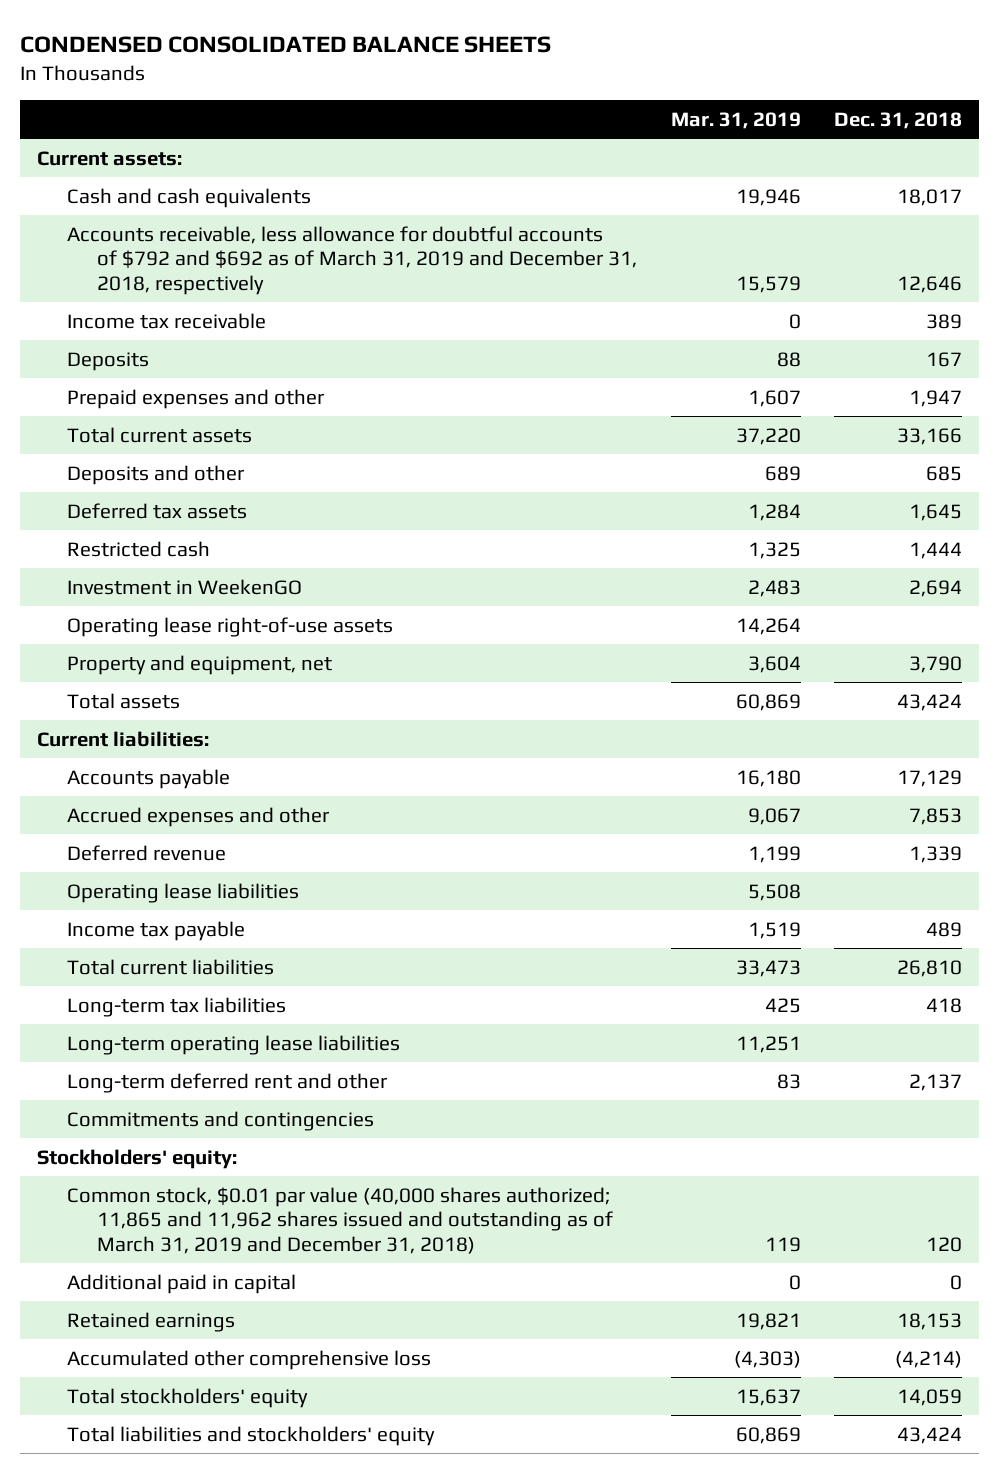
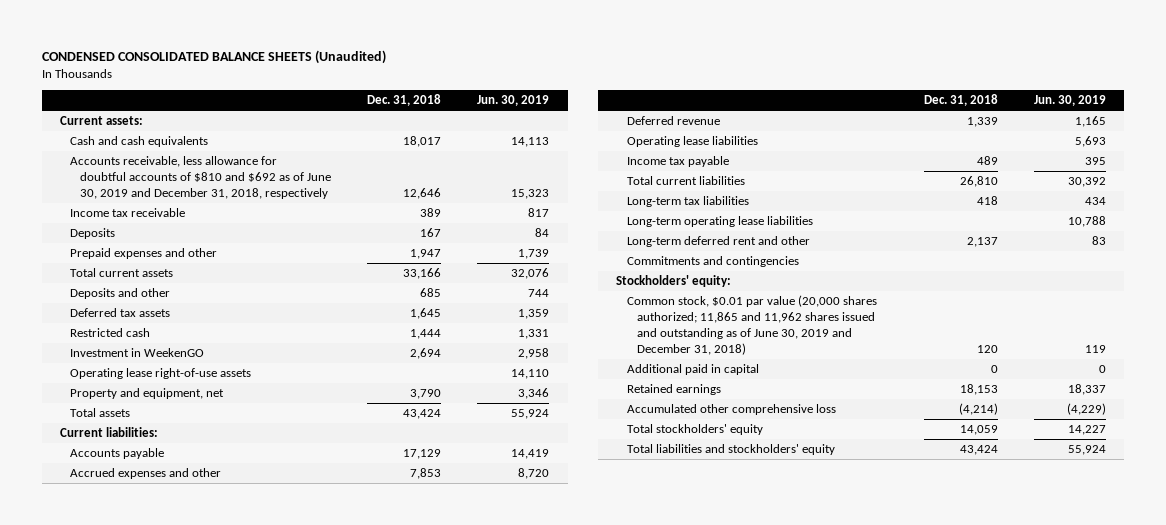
[20,35,552,53] CONDENSED CONSOLIDATED BALANCE SHEETS -> [41,50,386,65] CONDENSED CONSOLIDATED BALANCE SHEETS (Unaudited)
[670,111,801,129] Mar. 31, 2019 -> none
none -> [477,95,550,107] Jun. 30, 2019
[66,225,637,295] Accounts receivable, less allowance for doubtful accounts of $792 and $692 as of March 31, 2019 and December 31, 2018, respectively -> [70,156,332,200] Accounts receivable, less allowance for doubtful accounts of $810 and $692 as of June 30, 2019 and December 31, 2018, respectively
[66,1186,613,1254] Common stock, $0.01 par value (40,000 shares authorized; 11,865 and 11,962 shares issued and outstanding as of March 31, 2019 and December 31, 2018) -> [626,295,877,356] Common stock, $0.01 par value (20,000 shares authorized; 11,865 and 11,962 shares issued and outstanding as of June 30, 2019 and December 31, 2018)

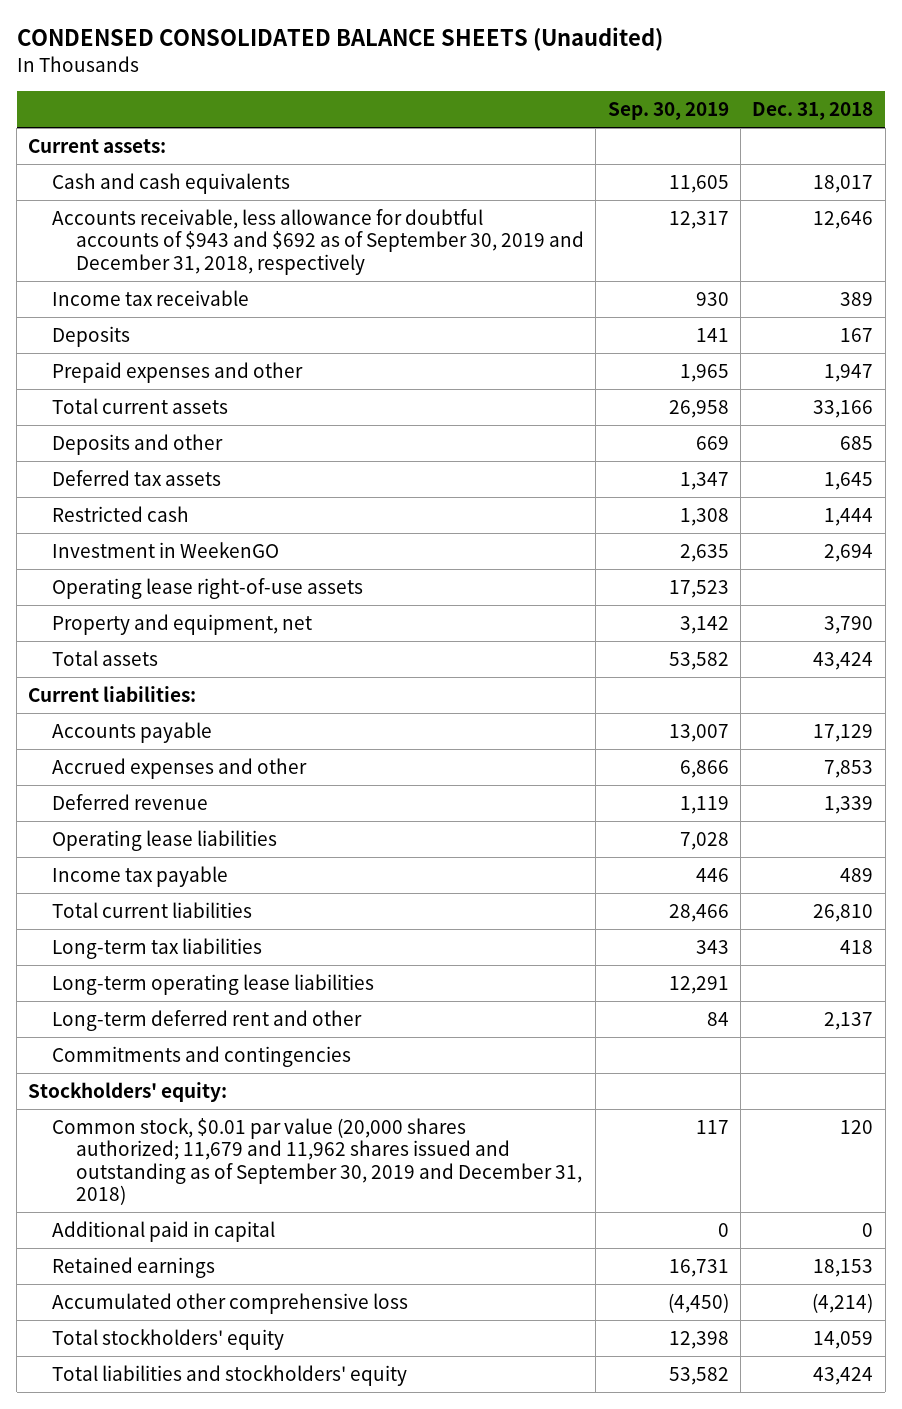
[477,95,550,107] Jun. 30, 2019 -> none
none -> [607,102,729,121] Sep. 30, 2019
[70,156,332,200] Accounts receivable, less allowance for doubtful accounts of $810 and $692 as of June 30, 2019 and December 31, 2018, respectively -> [52,208,584,275] Accounts receivable, less allowance for doubtful accounts of $943 and $692 as of September 30, 2019 and December 31, 2018, respectively
[626,295,877,356] Common stock, $0.01 par value (20,000 shares authorized; 11,865 and 11,962 shares issued and outstanding as of June 30, 2019 and December 31, 2018) -> [52,1117,582,1206] Common stock, $0.01 par value (20,000 shares authorized; 11,679 and 11,962 shares issued and outstanding as of September 30, 2019 and December 31, 2018)

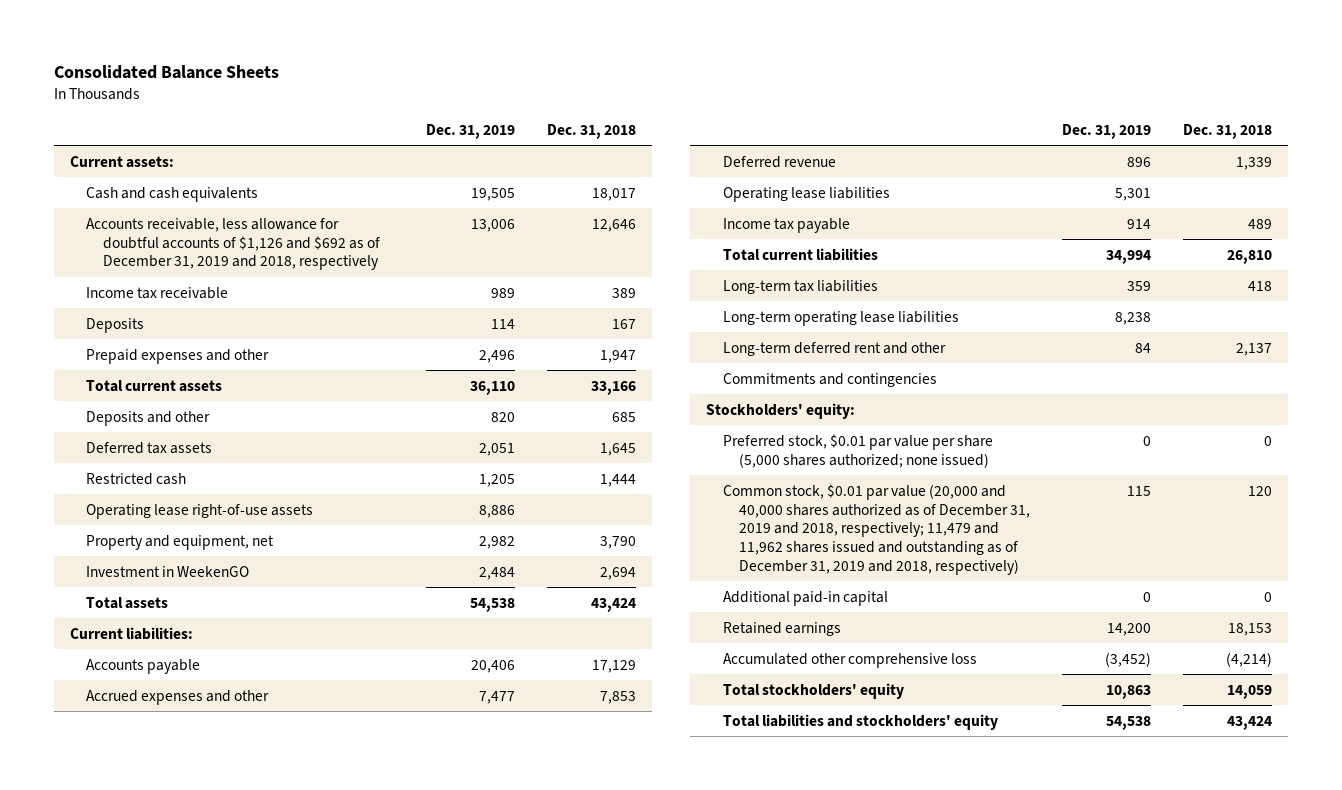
[16,27,663,52] CONDENSED CONSOLIDATED BALANCE SHEETS (Unaudited) -> [53,64,279,79] Consolidated Balance Sheets
[607,102,729,121] Sep. 30, 2019 -> none
none -> [425,123,515,139] Dec. 31, 2019
[52,208,584,275] Accounts receivable, less allowance for doubtful accounts of $943 and $692 as of September 30, 2019 and December 31, 2018, respectively -> [86,217,380,271] Accounts receivable, less allowance for doubtful accounts of $1,126 and $692 as of December 31, 2019 and 2018, respectively
[52,541,280,558] Investment in WeekenGO -> [86,565,250,577] Investment in WeekenGO
none -> [722,433,993,468] Preferred stock, $0.01 par value per share (5,000 shares authorized; none issued)
[52,1117,582,1206] Common stock, $0.01 par value (20,000 shares authorized; 11,679 and 11,962 shares issued and outstanding as of September 30, 2019 and December 31, 2018) -> [722,483,1031,576] Common stock, $0.01 par value (20,000 and 40,000 shares authorized as of December 31, 2019 and 2018, respectively; 11,479 and 11,962 shares issued and outstanding as of December 31, 2019 and 2018, respectively)
[52,1220,276,1242] Additional paid in capital -> [722,590,888,606] Additional paid-in capital

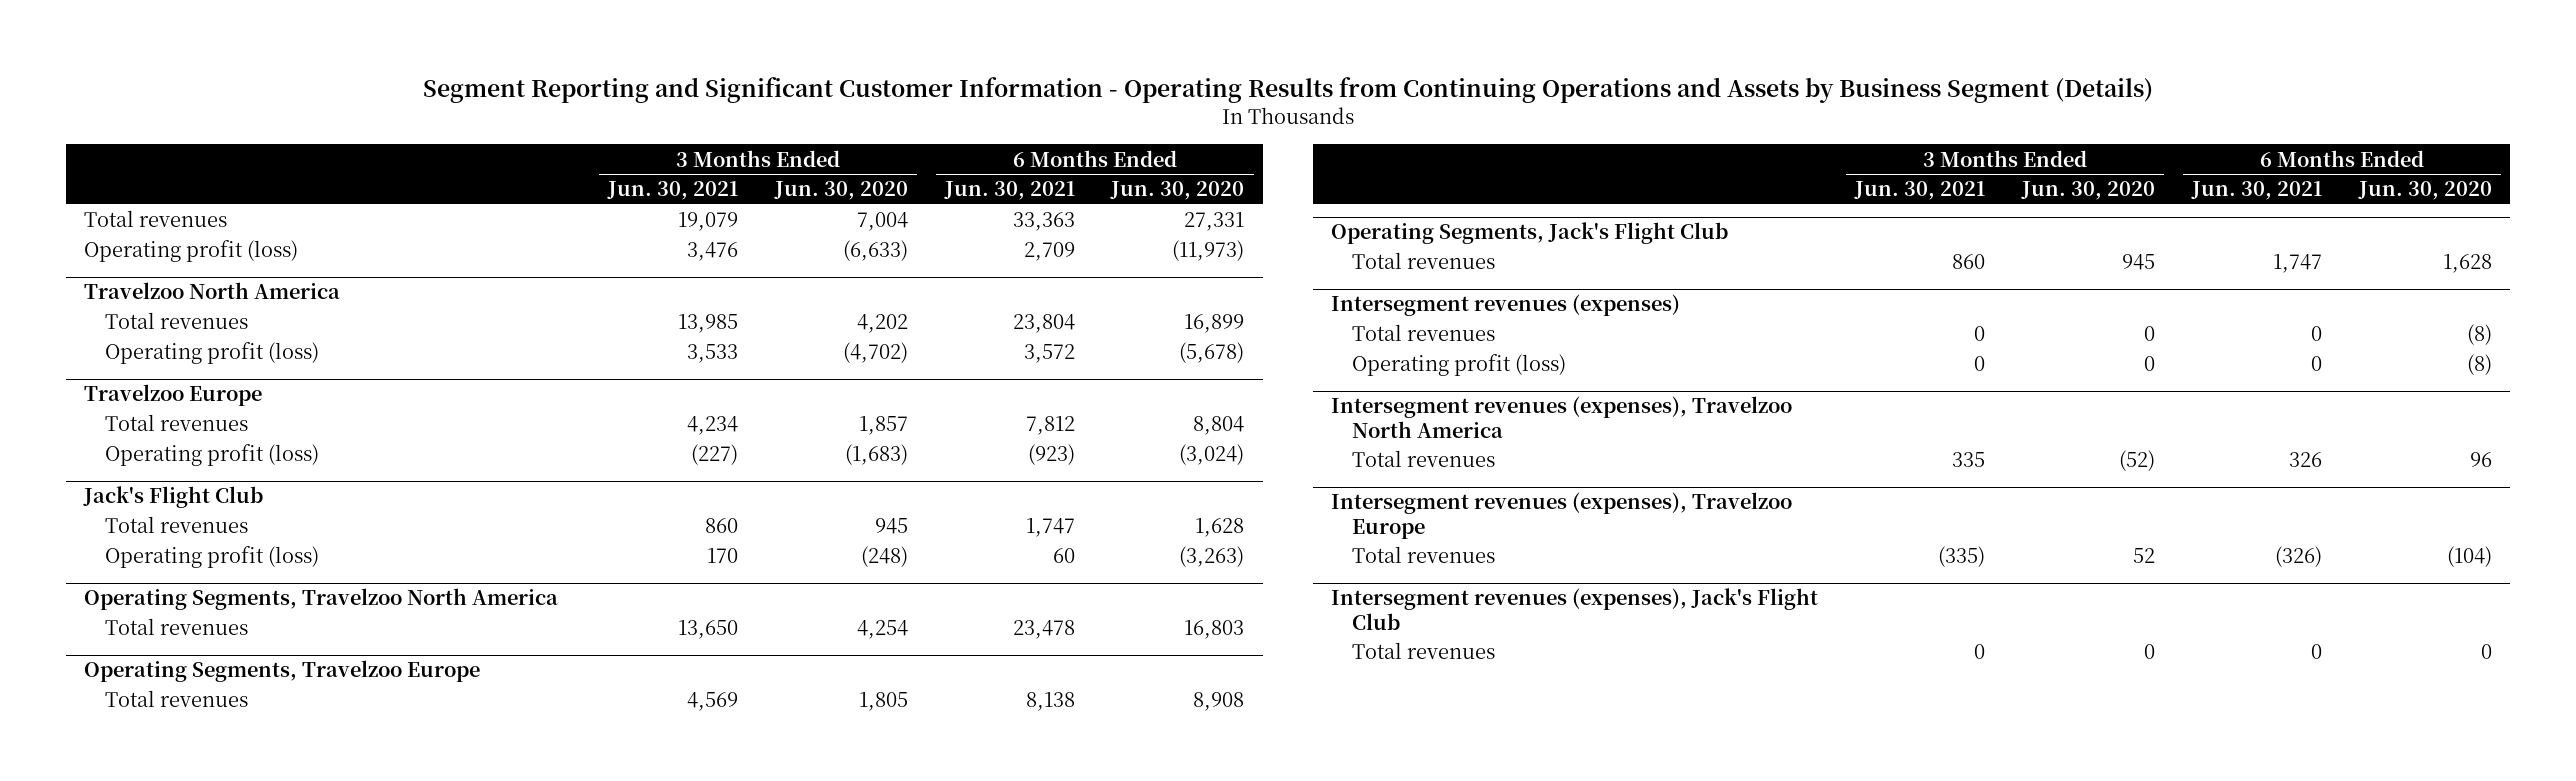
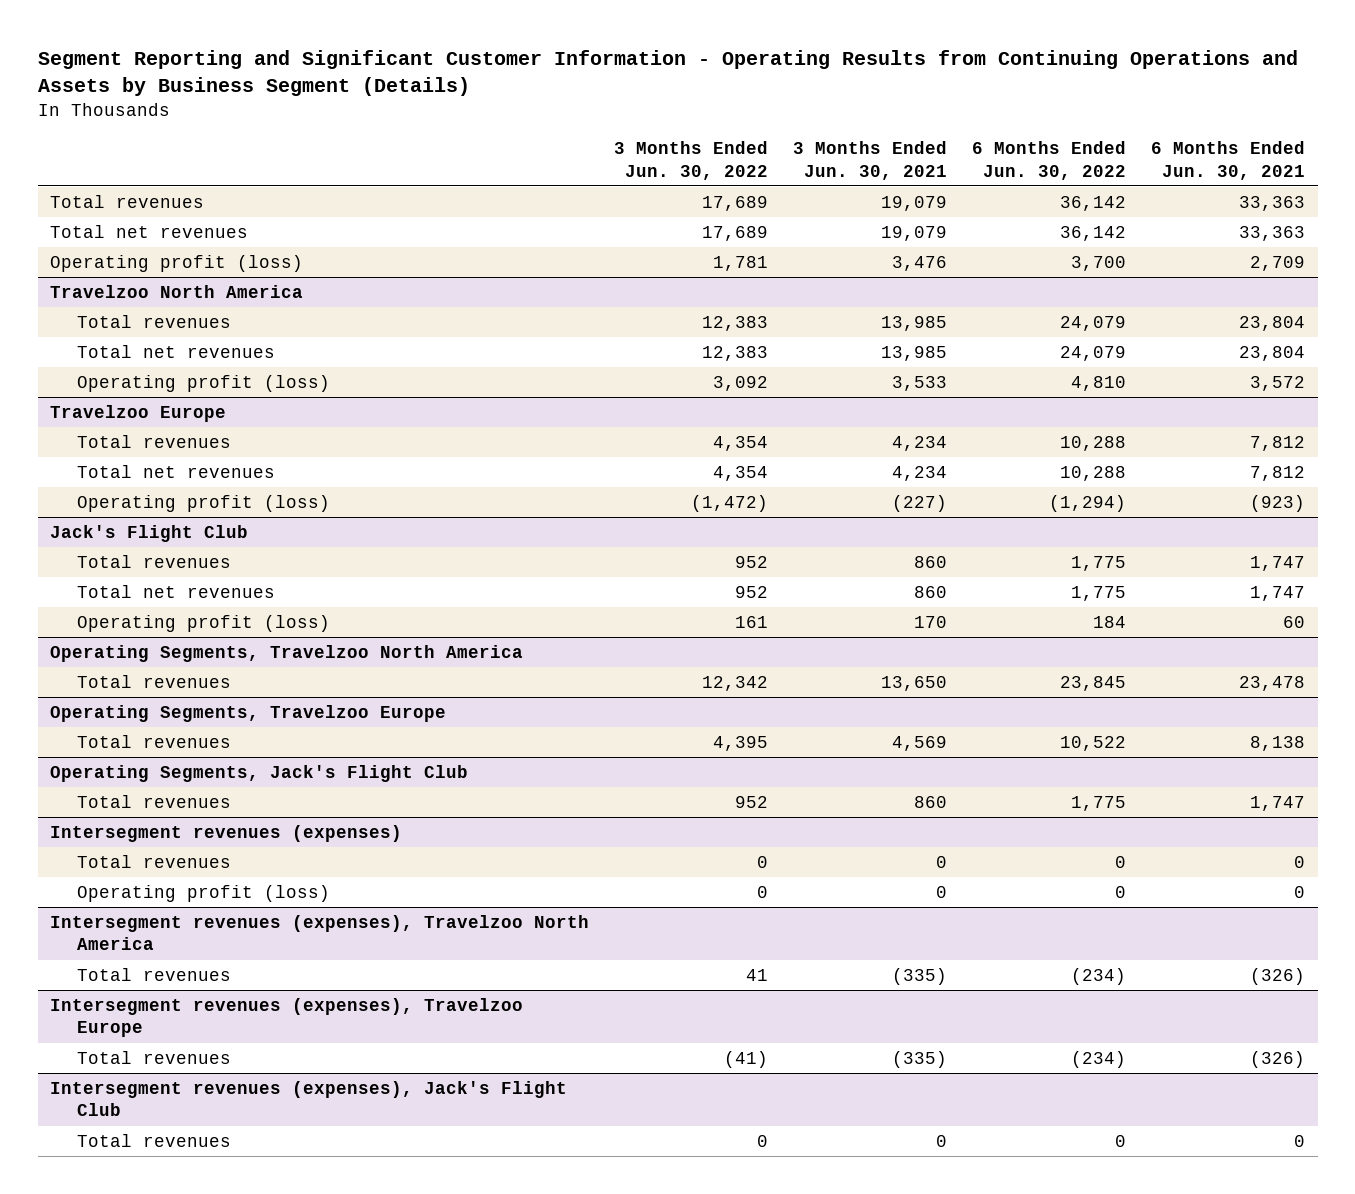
[773,181,908,201] Jun. 30, 2020 -> none
[1110,181,1245,201] Jun. 30, 2020 -> none
none -> [614,141,769,180] 3 Months Ended Jun. 30, 2022
none -> [972,141,1127,180] 6 Months Ended Jun. 30, 2022
none -> [50,224,249,238] Total net revenues
none -> [77,344,276,358] Total net revenues
none -> [77,464,276,478] Total net revenues
none -> [77,584,276,598] Total net revenues
[1952,452,1986,468] 335 -> [892,967,948,985] (335)
[2288,452,2322,468] 326 -> [1250,967,1306,985] (326)

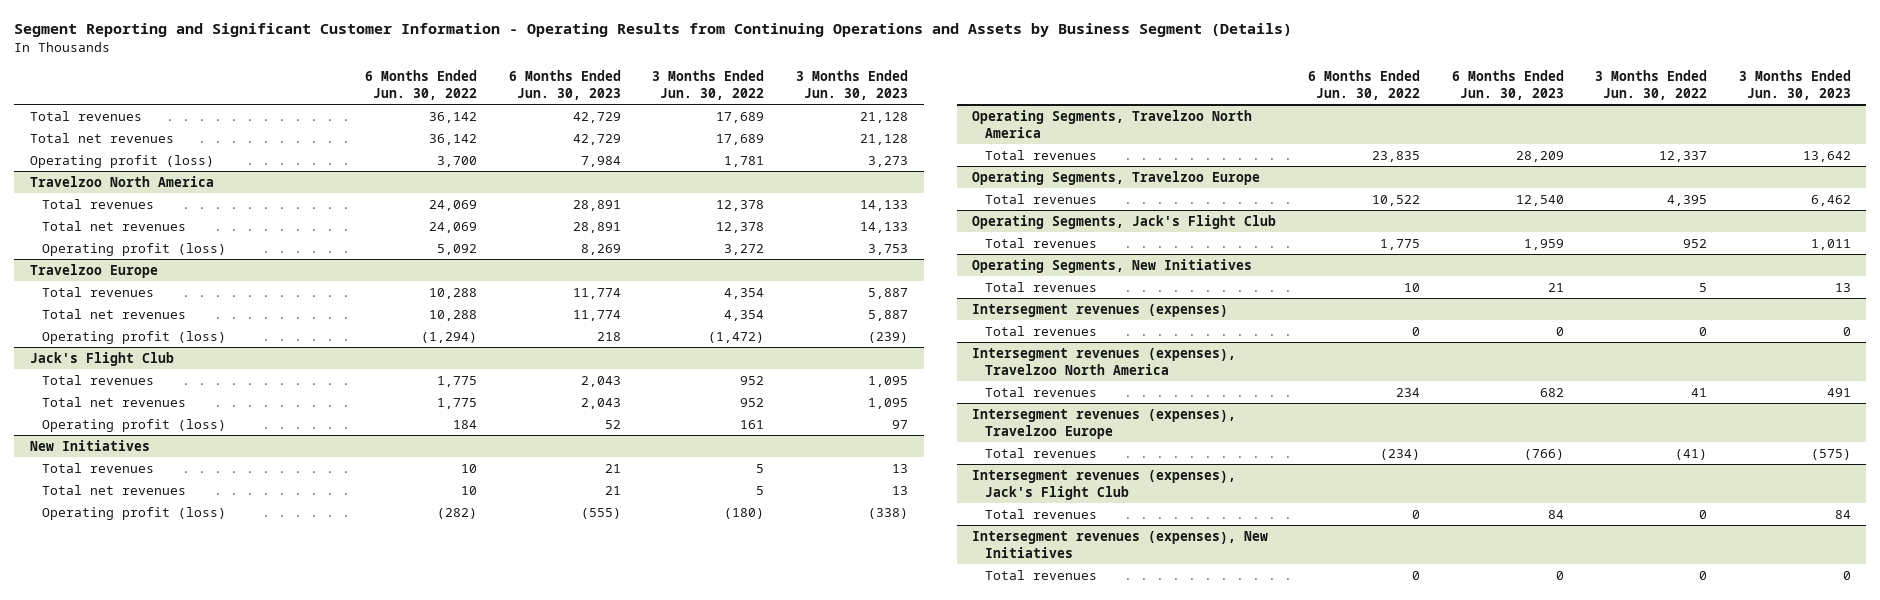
[793,141,948,180] 3 Months Ended Jun. 30, 2021 -> none
[1151,141,1306,180] 6 Months Ended Jun. 30, 2021 -> none
none -> [508,70,621,101] 6 Months Ended Jun. 30, 2023
none -> [796,70,909,101] 3 Months Ended Jun. 30, 2023
[702,315,769,331] 12,383 -> [716,199,765,211] 12,378
[1060,315,1127,331] 24,079 -> [429,199,478,211] 24,069
[702,345,769,361] 12,383 -> [716,221,765,233] 12,378
[1060,345,1127,361] 24,079 -> [429,221,478,233] 24,069
[713,375,769,391] 3,092 -> [724,243,765,255] 3,272
[1071,375,1127,391] 4,810 -> [437,243,478,255] 5,092
none -> [29,439,150,451] New Initiatives
none -> [42,462,155,473] Total revenues
none -> [42,484,187,495] Total net revenues
none -> [42,506,227,520] Operating profit (loss)
[702,675,769,691] 12,342 -> [1659,150,1708,162] 12,337
[1060,675,1127,691] 23,845 -> [1371,150,1420,162] 23,835
none -> [972,258,1253,273] Operating Segments, New Initiatives
none -> [984,281,1097,292] Total revenues
[77,884,331,902] Operating profit (loss) -> none
[1071,967,1127,985] (234) -> [1395,387,1420,397] 234
none -> [972,530,1269,558] Intersegment revenues (expenses), New Initiatives
none -> [984,569,1097,580] Total revenues

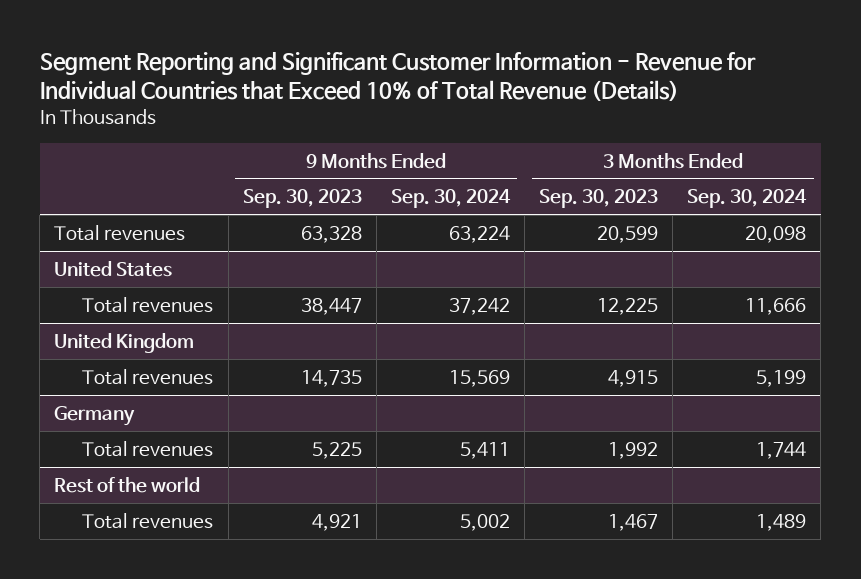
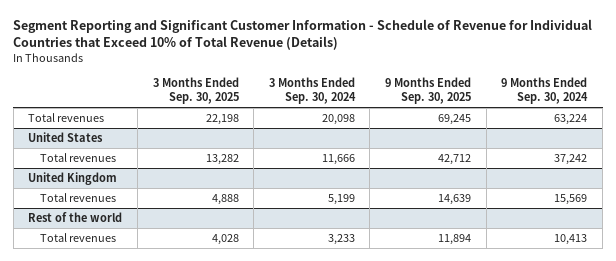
[39,52,756,102] Segment Reporting and Significant Customer Information - Revenue for Individual Countries that Exceed 10% of Total Revenue (Details) -> [13,19,593,51] Segment Reporting and Significant Customer Information - Schedule of Revenue for Individual Countries that Exceed 10% of Total Revenue (Details)
[242,189,362,209] Sep. 30, 2023 -> none
[539,189,659,209] Sep. 30, 2023 -> none
none -> [152,77,239,105] 3 Months Ended Sep. 30, 2025
none -> [385,77,472,105] 9 Months Ended Sep. 30, 2025
[54,405,136,426] Germany -> none
[82,440,214,457] Total revenues -> none
[459,513,510,531] 5,002 -> [554,234,588,246] 10,413
[756,513,807,531] 1,489 -> [327,234,355,246] 3,233

